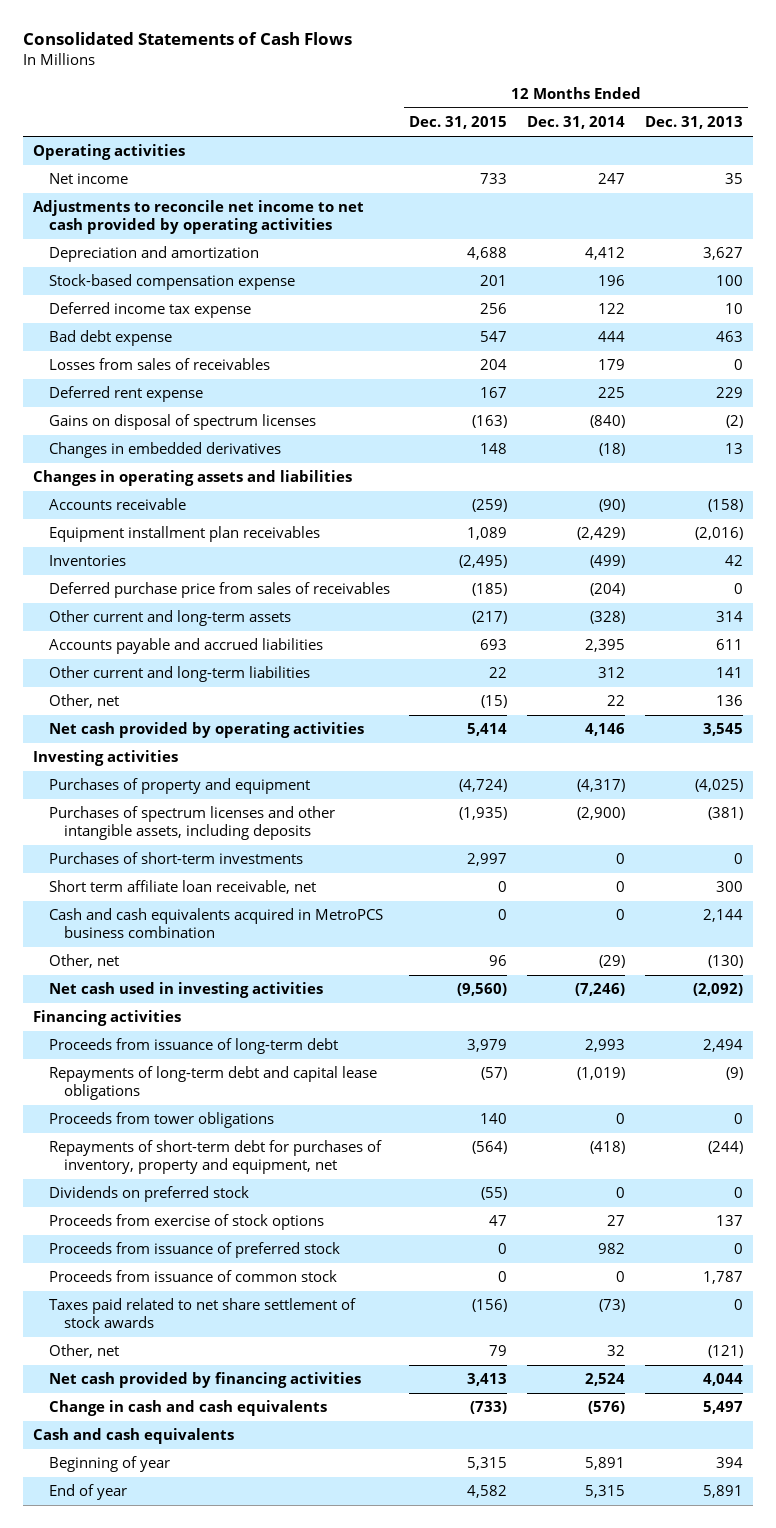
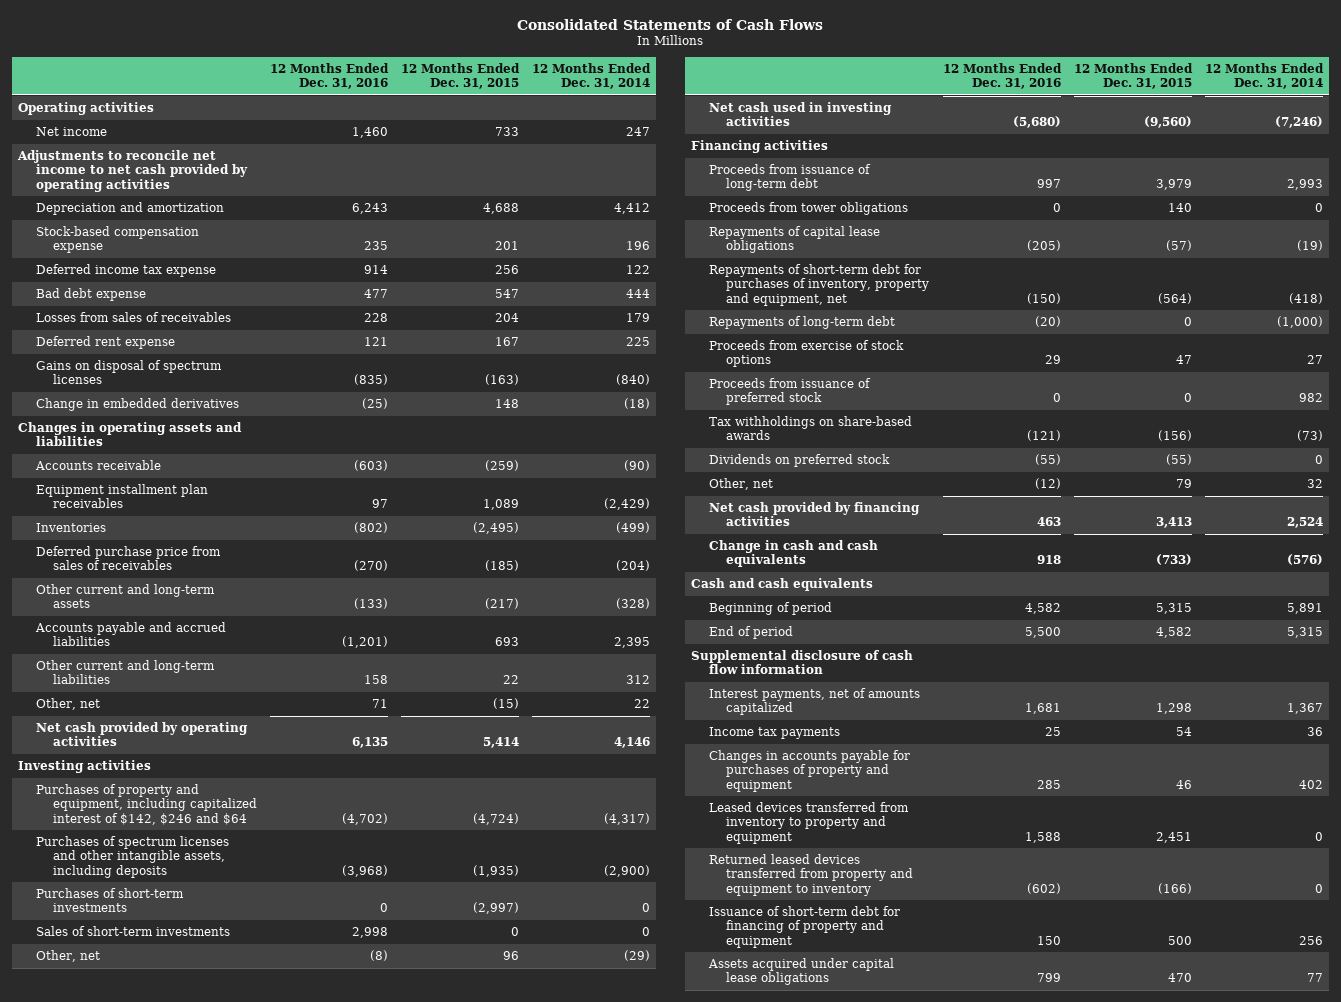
[645,116,744,130] Dec. 31, 2013 -> none
none -> [269,62,389,90] 12 Months Ended Dec. 31, 2016
[48,442,281,459] Changes in embedded derivatives -> [35,397,239,411] Change in embedded derivatives
[48,778,310,795] Purchases of property and equipment -> [35,783,258,825] Purchases of property and equipment, including capitalized interest of $142, $246 and $64
[48,880,316,895] Short term affiliate loan receivable, net -> none
[48,908,383,938] Cash and cash equivalents acquired in MetroPCS business combination -> none
[467,853,508,867] 2,997 -> [472,902,519,915] (2,997)
none -> [35,925,230,936] Sales of short-term investments
[48,1066,377,1100] Repayments of long-term debt and capital lease obligations -> none
none -> [708,225,880,254] Repayments of capital lease obligations
none -> [708,315,895,329] Repayments of long-term debt
[48,1270,337,1283] Proceeds from issuance of common stock -> none
[48,1298,356,1328] Taxes paid related to net share settlement of stock awards -> [708,415,912,441] Tax withholdings on share-based awards
[48,1186,249,1203] Dividends on preferred stock -> [708,453,890,467] Dividends on preferred stock
[48,1456,170,1473] Beginning of year -> [708,601,832,615] Beginning of period
[48,1484,127,1501] End of year -> [708,625,793,639] End of period
none -> [691,649,914,675] Supplemental disclosure of cash flow information
none -> [708,687,920,716] Interest payments, net of amounts capitalized
none -> [708,726,840,739] Income tax payments
none -> [708,749,910,792] Changes in accounts payable for purchases of property and equipment
none -> [708,801,909,844] Leased devices transferred from inventory to property and equipment
none -> [708,853,914,896] Returned leased devices transferred from property and equipment to inventory
none -> [708,905,900,948] Issuance of short-term debt for financing of property and equipment
none -> [707,957,894,986] Assets acquired under capital lease obligations

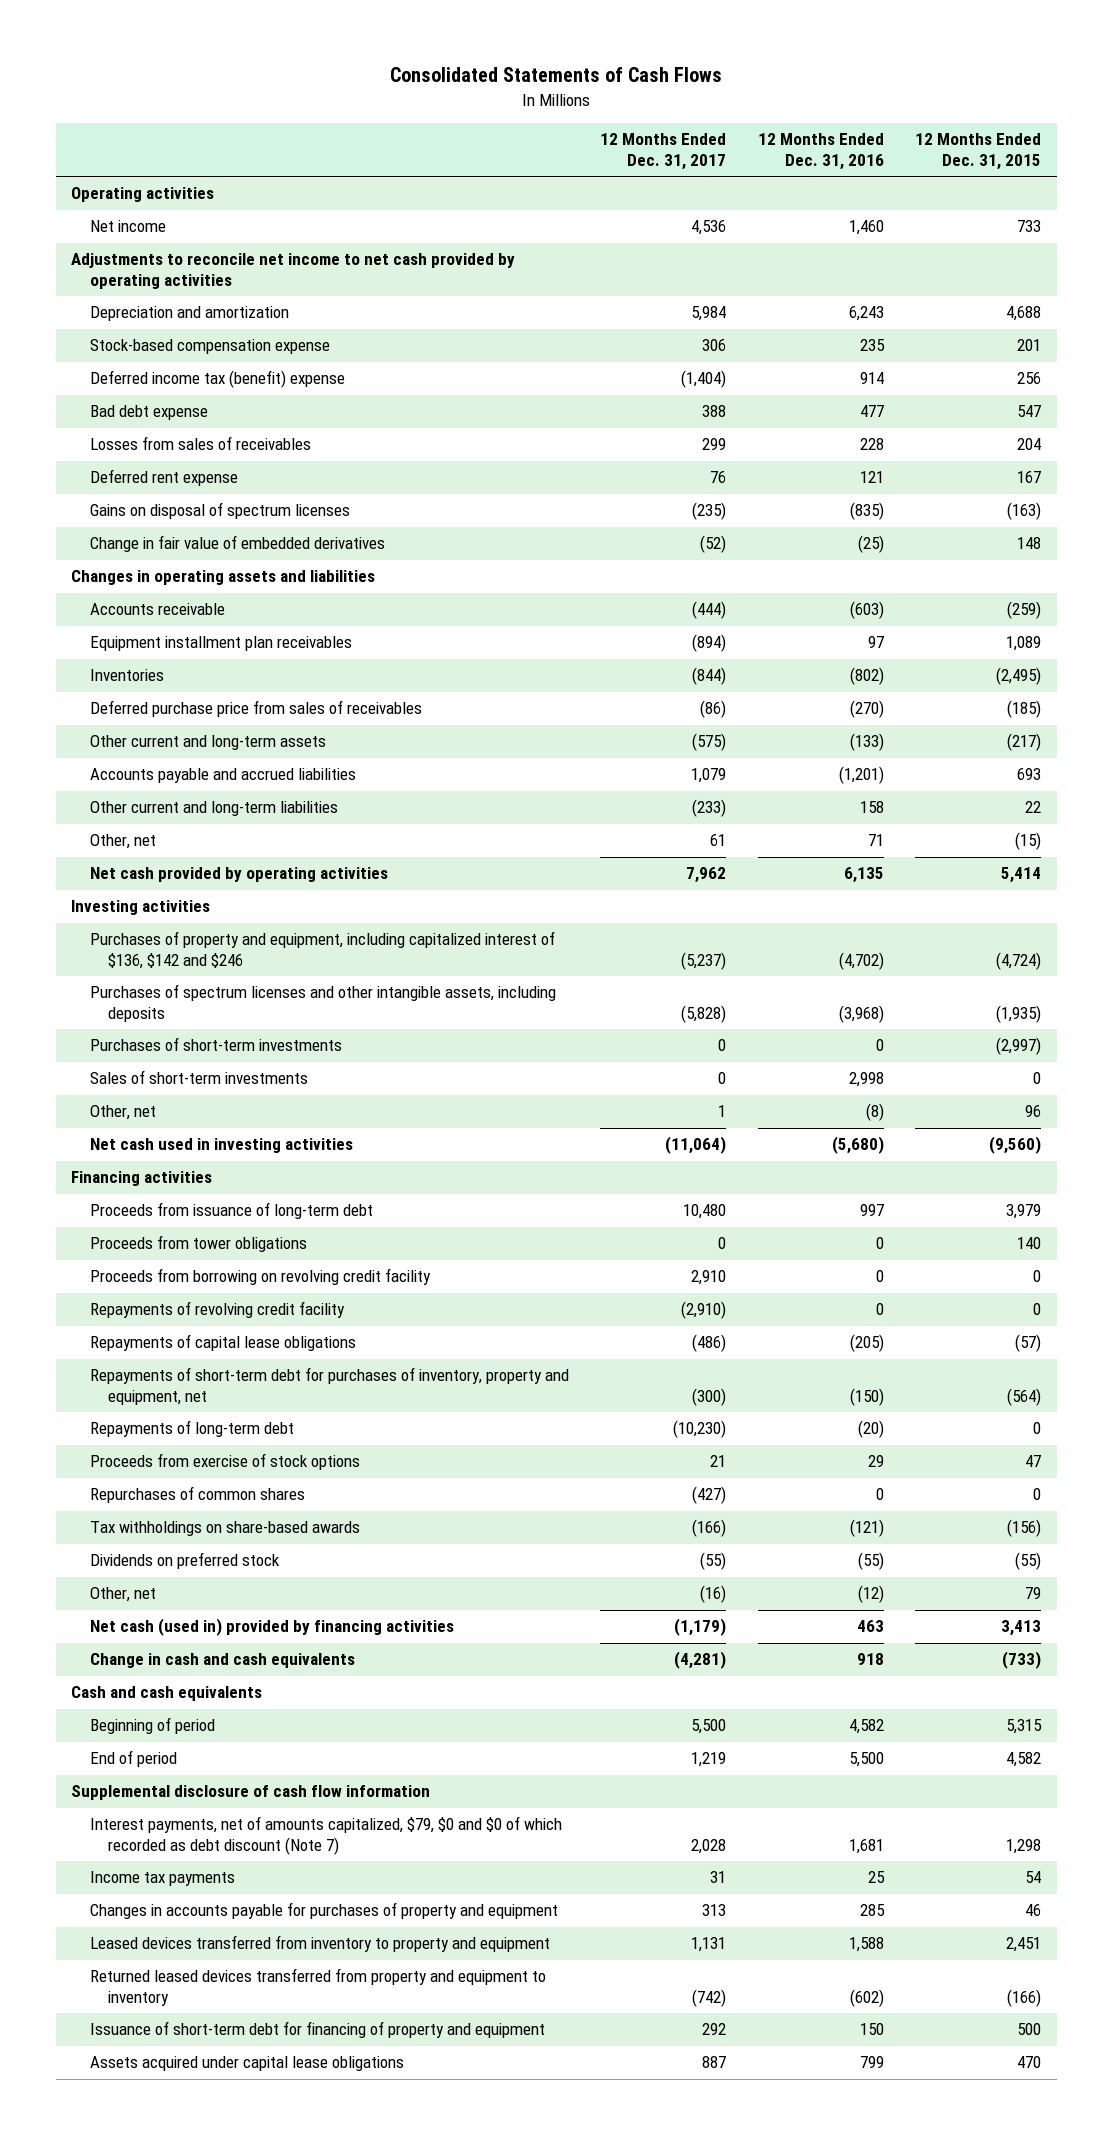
[531,62,651,90] 12 Months Ended Dec. 31, 2014 -> none
none -> [600,133,727,170] 12 Months Ended Dec. 31, 2017
[35,263,216,277] Deferred income tax expense -> [89,370,345,389] Deferred income tax (benefit) expense
[35,397,239,411] Change in embedded derivatives -> [89,535,385,553] Change in fair value of embedded derivatives
[35,783,258,825] Purchases of property and equipment, including capitalized interest of $142, $246 and $64 -> [89,931,555,970] Purchases of property and equipment, including capitalized interest of $136, $142 and $246
none -> [89,1268,431,1286] Proceeds from borrowing on revolving credit facility
none -> [89,1301,345,1319] Repayments of revolving credit facility
[708,377,871,406] Proceeds from issuance of preferred stock -> none
none -> [89,1486,305,1504] Repurchases of common shares
[708,501,920,527] Net cash provided by financing activities -> [89,1618,454,1637] Net cash (used in) provided by financing activities
[708,687,920,716] Interest payments, net of amounts capitalized -> [89,1816,562,1856] Interest payments, net of amounts capitalized, $79, $0 and $0 of which recorded as debt discount (Note 7)

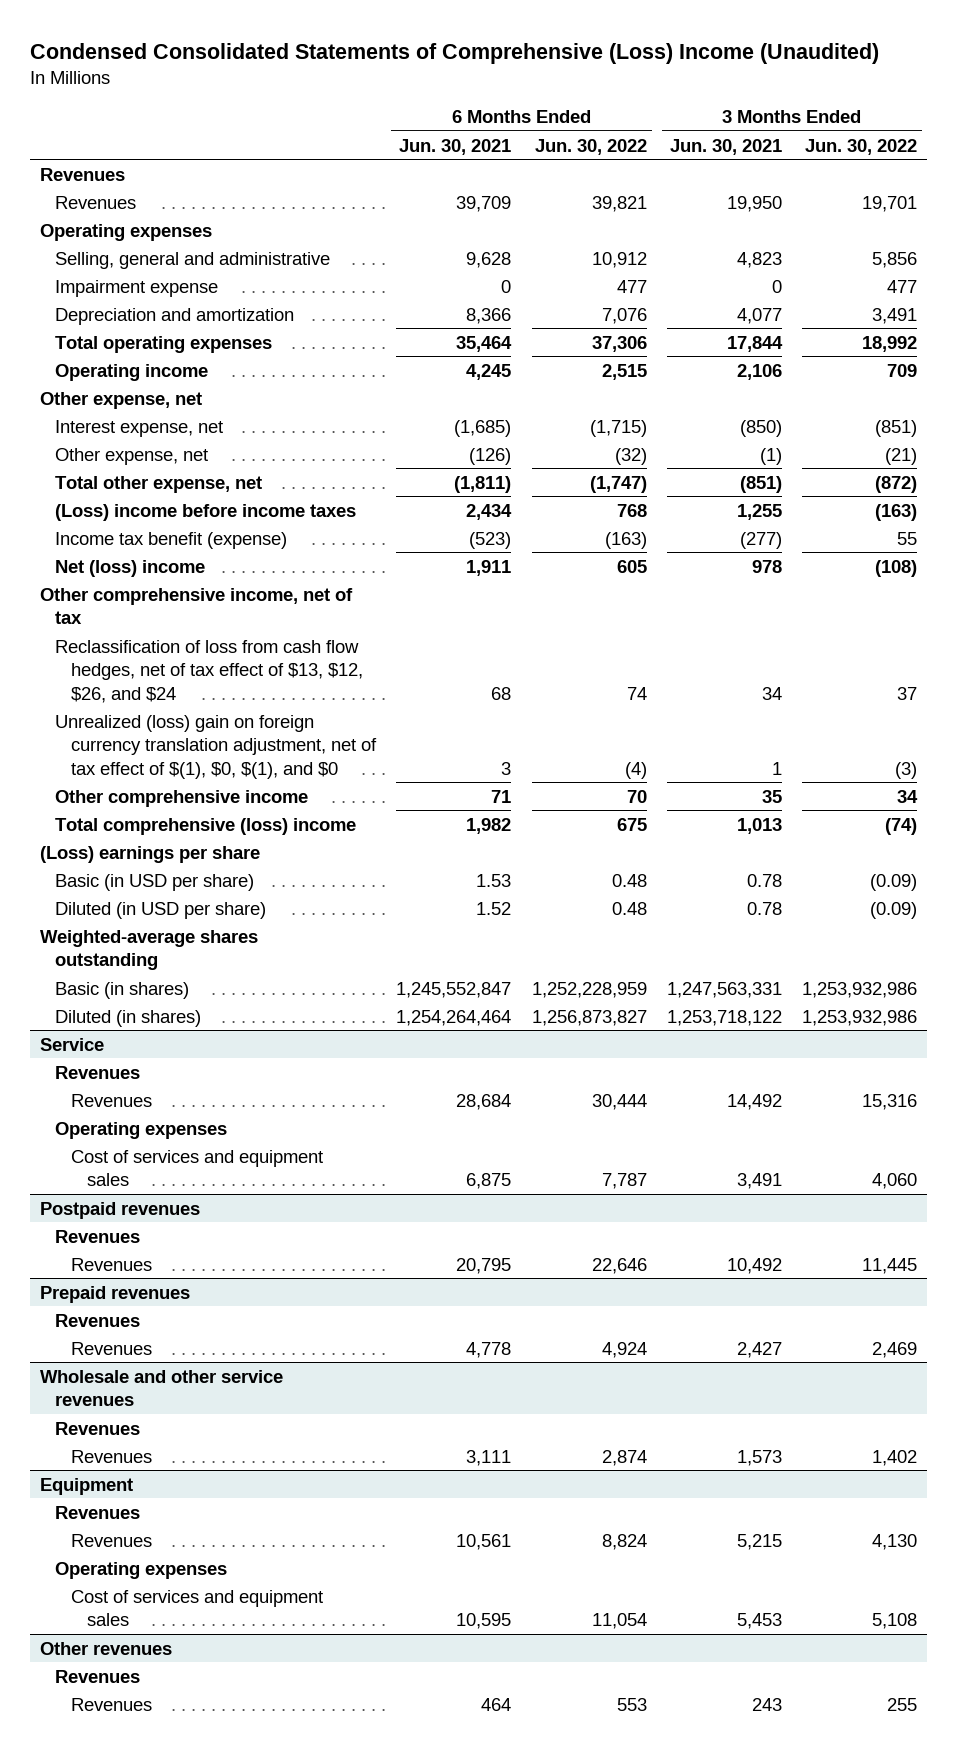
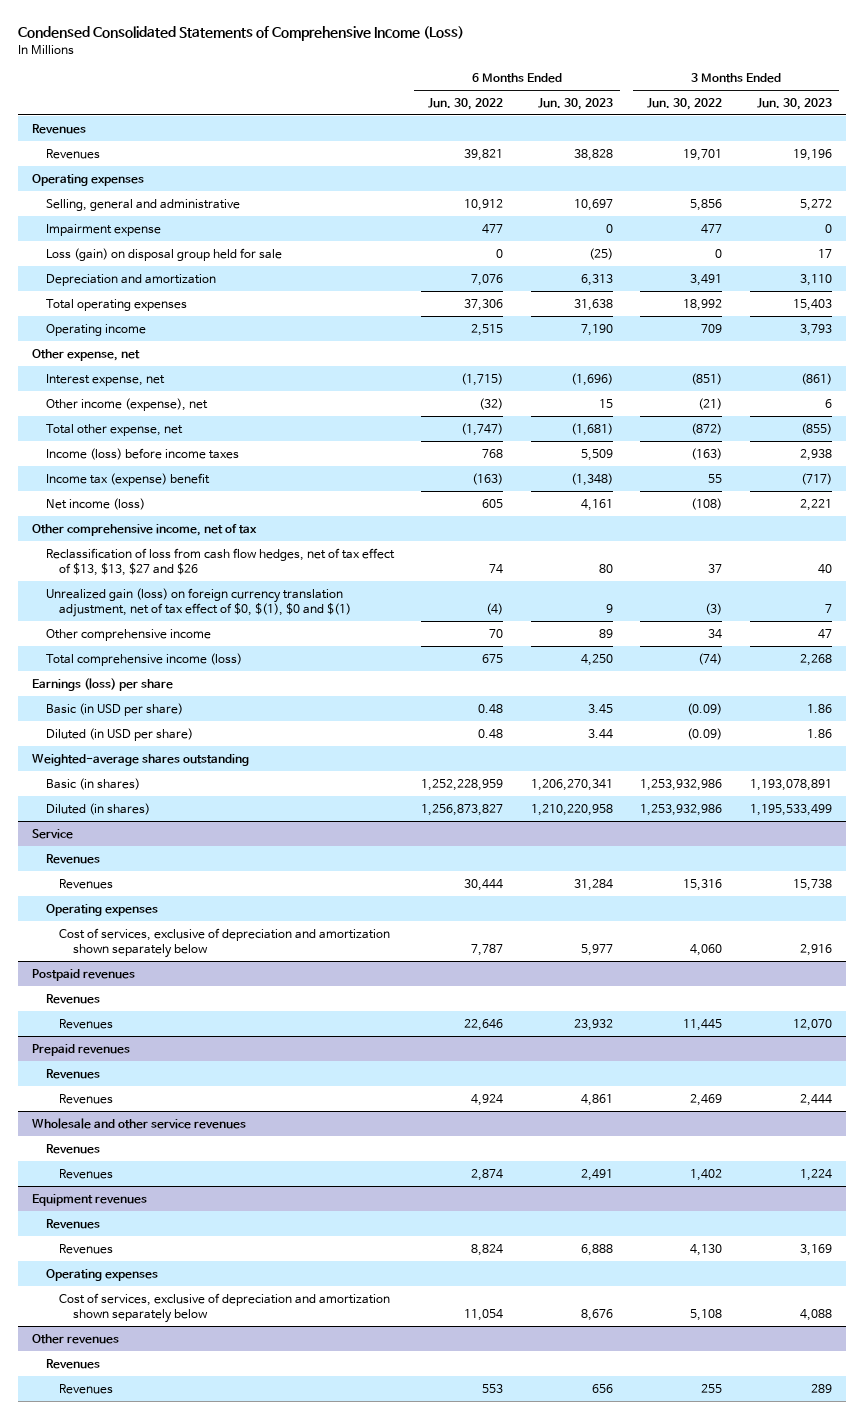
[29,42,879,64] Condensed Consolidated Statements of Comprehensive (Loss) Income (Unaudited) -> [18,26,465,42] Condensed Consolidated Statements of Comprehensive Income (Loss)
[399,138,512,155] Jun. 30, 2021 -> none
[669,138,782,155] Jun. 30, 2021 -> none
none -> [537,97,613,110] Jun. 30, 2023
none -> [756,97,832,110] Jun. 30, 2023
none -> [45,247,282,261] Loss (gain) on disposal group held for sale
[55,447,209,465] Other expense, net -> [45,397,208,411] Other income (expense), net
[55,503,357,521] (Loss) income before income taxes -> [45,447,239,460] Income (loss) before income taxes
[55,531,288,549] Income tax benefit (expense) -> [45,472,210,486] Income tax (expense) benefit
[55,559,206,577] Net (loss) income -> [45,497,145,510] Net income (loss)
[55,639,364,703] Reclassification of loss from cash flow hedges, net of tax effect of $13, $12, $26, and $24 -> [45,547,395,576] Reclassification of loss from cash flow hedges, net of tax effect of $13, $13, $27 and $26
[55,714,378,779] Unrealized (loss) gain on foreign currency translation adjustment, net of tax effect of $(1), $0, $(1), and $0 -> [45,587,352,617] Unrealized gain (loss) on foreign currency translation adjustment, net of tax effect of $0, $(1), $0 and $(1)
[55,817,357,835] Total comprehensive (loss) income -> [45,652,242,666] Total comprehensive income (loss)
[39,845,260,863] (Loss) earnings per share -> [32,677,174,691] Earnings (loss) per share
[71,1149,324,1187] Cost of services and equipment sales -> [59,927,391,958] Cost of services, exclusive of depreciation and amortization shown separately below
[39,1477,133,1495] Equipment -> [32,1193,148,1206] Equipment revenues
[71,1589,324,1627] Cost of services and equipment sales -> [59,1292,391,1323] Cost of services, exclusive of depreciation and amortization shown separately below

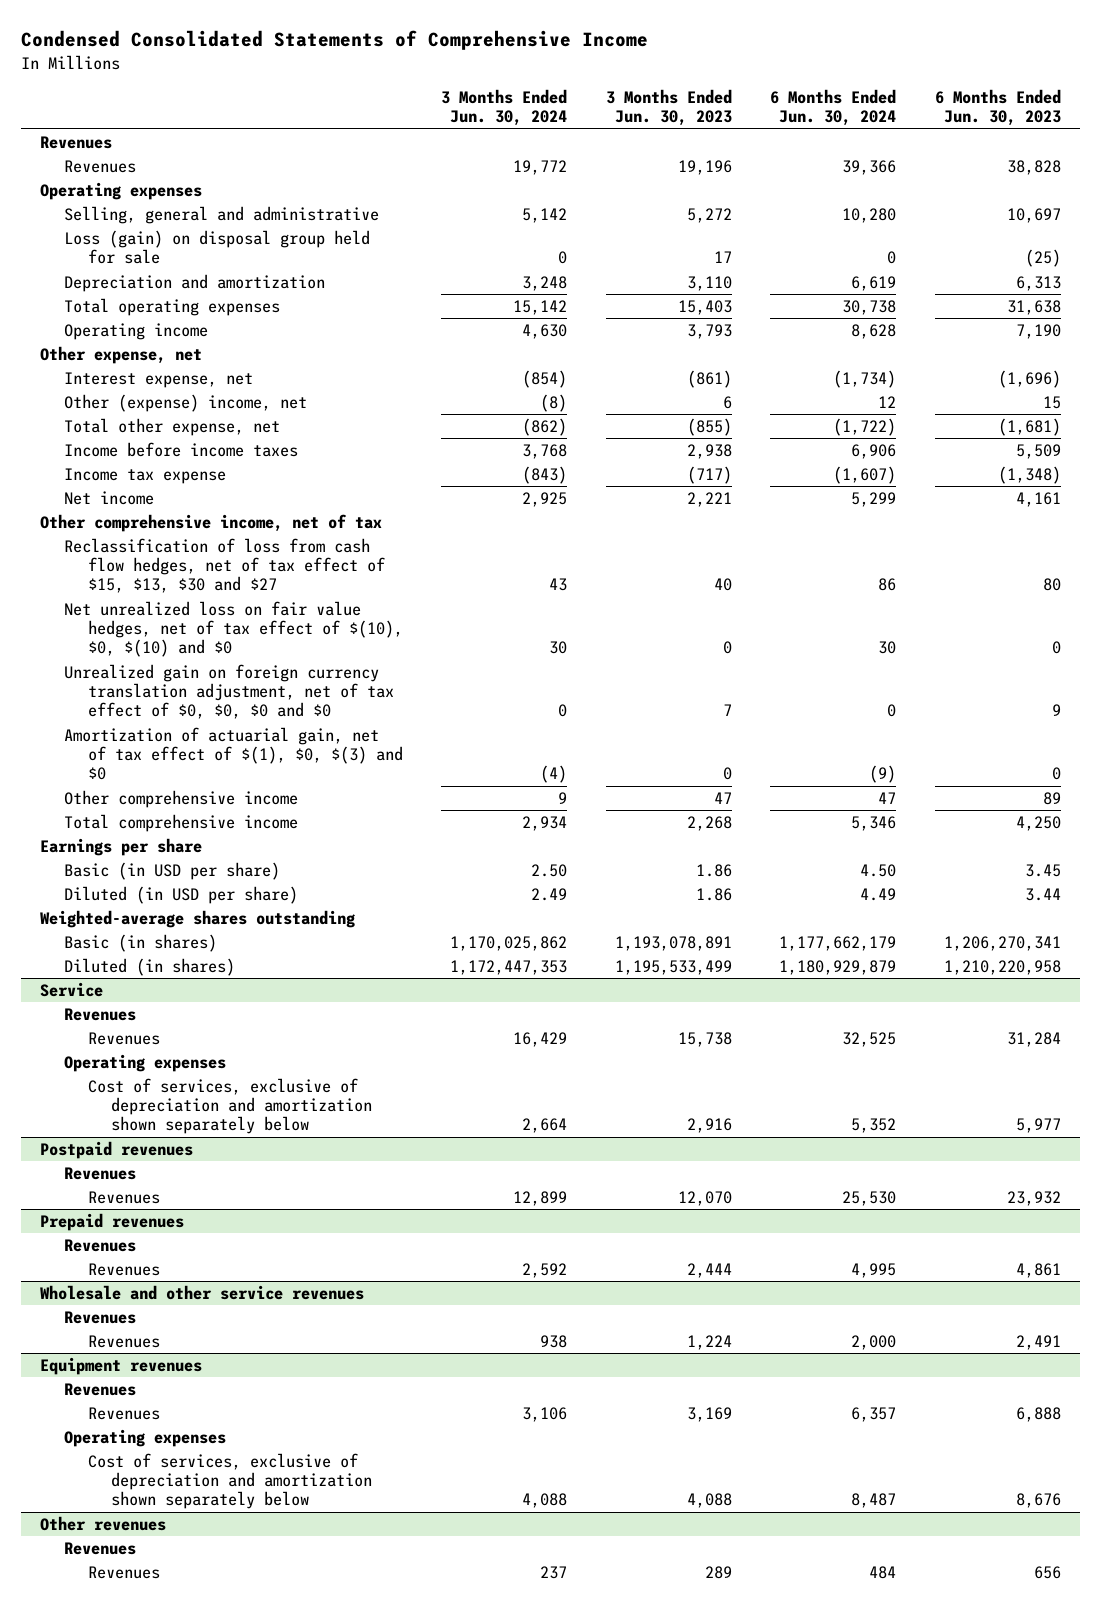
[18,26,465,42] Condensed Consolidated Statements of Comprehensive Income (Loss) -> [20,30,648,51] Condensed Consolidated Statements of Comprehensive Income
[428,97,504,110] Jun. 30, 2022 -> none
[647,97,723,110] Jun. 30, 2022 -> none
none -> [441,89,568,127] 3 Months Ended Jun. 30, 2024
none -> [770,89,897,127] 6 Months Ended Jun. 30, 2024
[45,223,161,236] Impairment expense -> none
[45,397,208,411] Other income (expense), net -> [63,393,307,412] Other (expense) income, net
[45,447,239,460] Income (loss) before income taxes -> [63,441,298,457] Income before income taxes
[45,472,210,486] Income tax (expense) benefit -> [63,467,226,484] Income tax expense
[45,497,145,510] Net income (loss) -> [63,490,154,505] Net income
[45,547,395,576] Reclassification of loss from cash flow hedges, net of tax effect of $13, $13, $27 and $26 -> [63,537,385,594] Reclassification of loss from cash flow hedges, net of tax effect of $15, $13, $30 and $27
none -> [63,600,403,658] Net unrealized loss on fair value hedges, net of tax effect of $(10), $0, $(10) and $0
[45,587,352,617] Unrealized gain (loss) on foreign currency translation adjustment, net of tax effect of $0, $(1), $0 and $(1) -> [63,663,394,720] Unrealized gain on foreign currency translation adjustment, net of tax effect of $0, $0, $0 and $0
none -> [63,726,403,781] Amortization of actuarial gain, net of tax effect of $(1), $0, $(3) and $0
[45,652,242,666] Total comprehensive income (loss) -> [63,813,298,832] Total comprehensive income
[32,677,174,691] Earnings (loss) per share -> [39,837,202,856] Earnings per share

